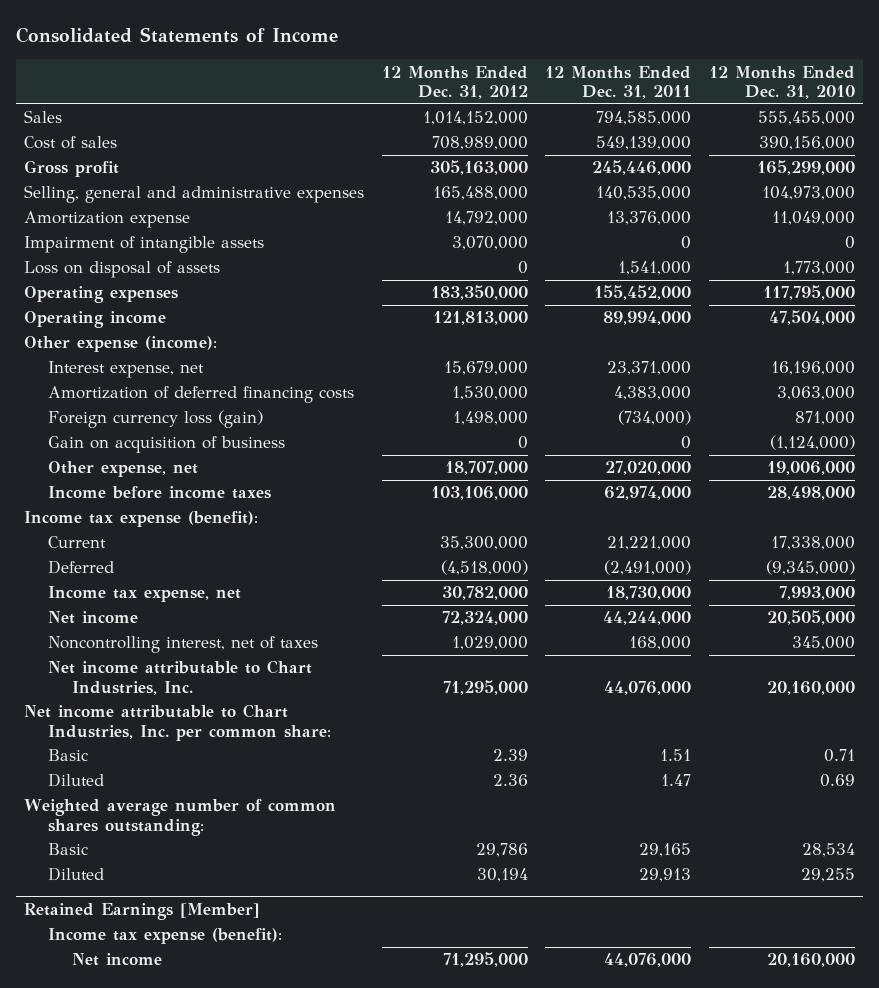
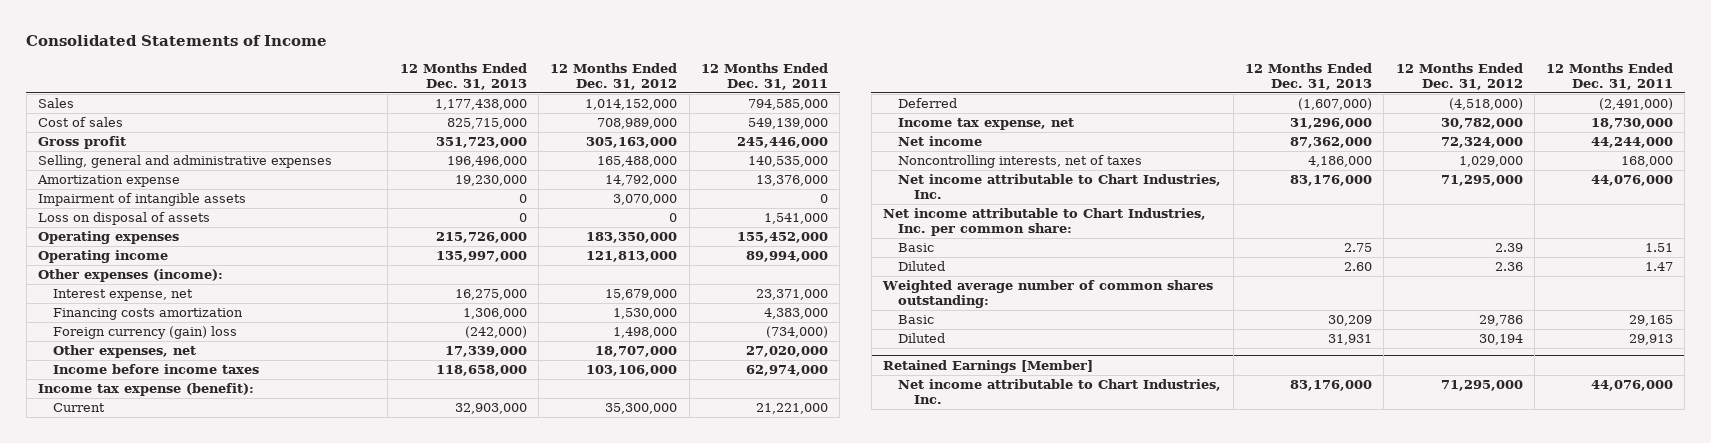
[708,65,855,100] 12 Months Ended Dec. 31, 2010 -> none
none -> [399,62,527,90] 12 Months Ended Dec. 31, 2013
[24,336,218,353] Other expense (income): -> [37,269,223,283] Other expenses (income):
[48,436,286,454] Gain on acquisition of business -> none
[48,386,355,404] Amortization of deferred financing costs -> [53,308,244,321] Financing costs amortization
[48,410,264,429] Foreign currency loss (gain) -> [53,326,238,340] Foreign currency (gain) loss
[48,461,199,478] Other expense, net -> [53,345,197,359] Other expenses, net
[48,636,319,654] Noncontrolling interest, net of taxes -> [898,155,1143,169] Noncontrolling interests, net of taxes
[48,928,283,945] Income tax expense (benefit): -> none
[71,953,162,967] Net income -> [898,379,1222,405] Net income attributable to Chart Industries, Inc.

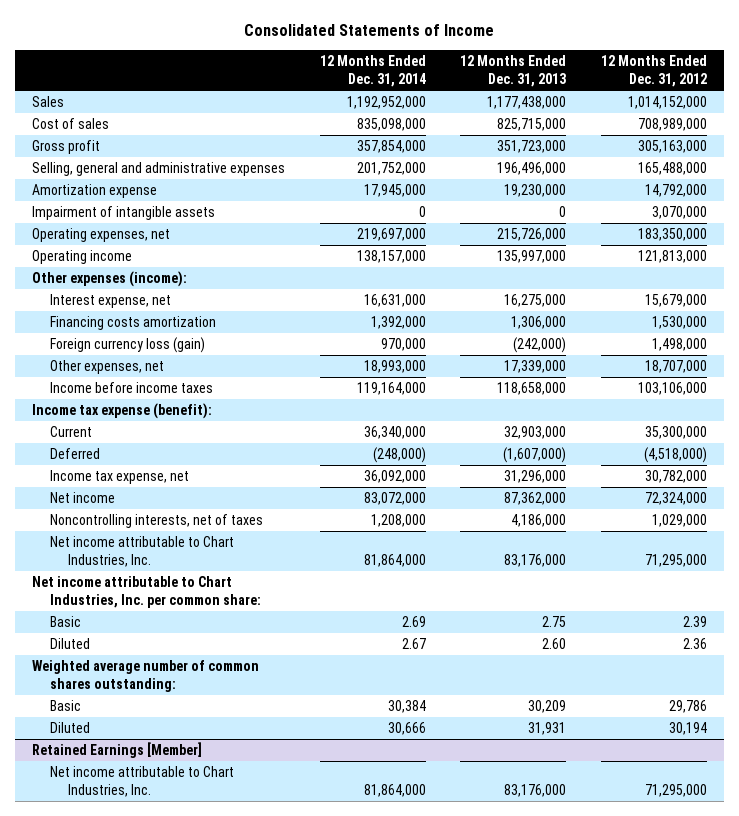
[700,62,828,90] 12 Months Ended Dec. 31, 2011 -> none
none -> [319,55,426,88] 12 Months Ended Dec. 31, 2014
[37,212,210,226] Loss on disposal of assets -> none
[37,231,179,245] Operating expenses -> [32,228,171,243] Operating expenses, net
[53,326,238,340] Foreign currency (gain) loss -> [50,337,206,354] Foreign currency loss (gain)

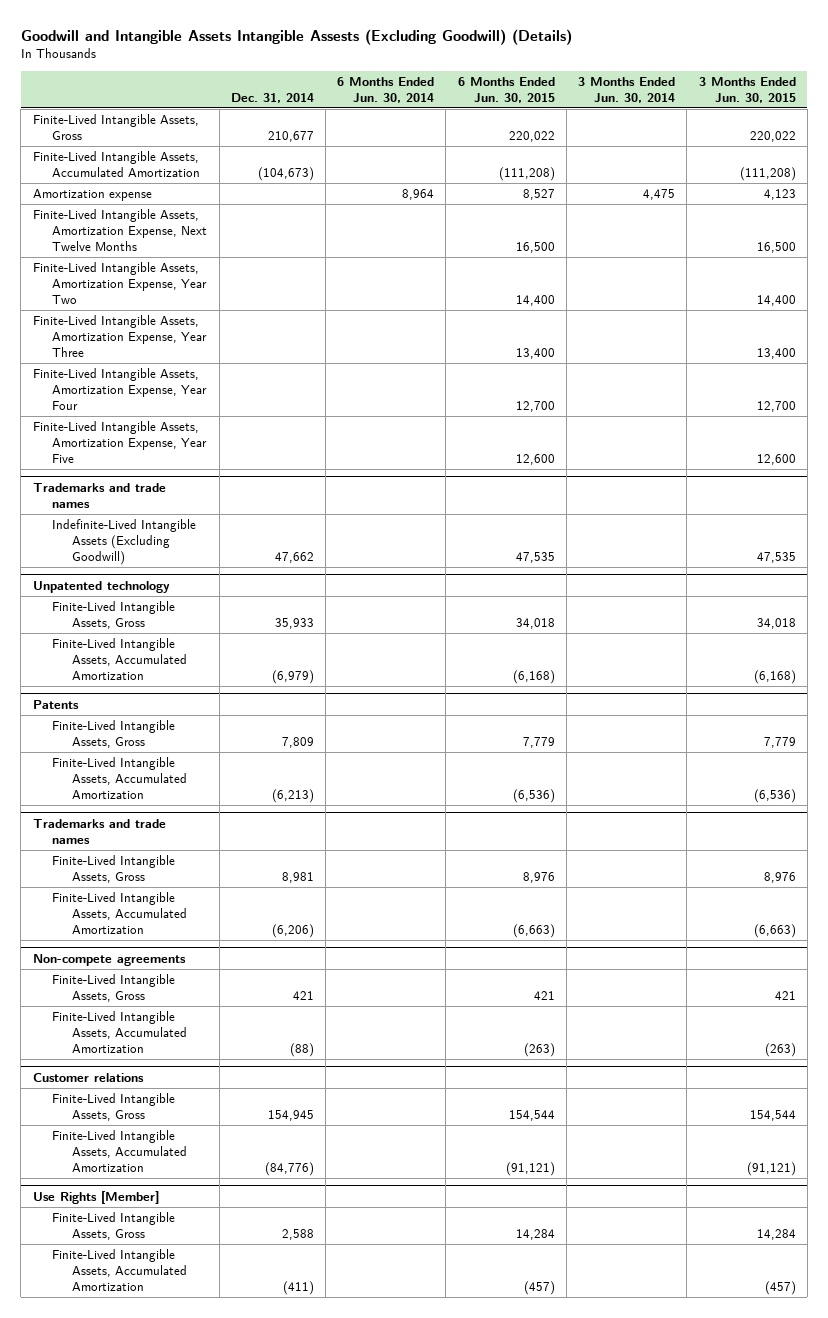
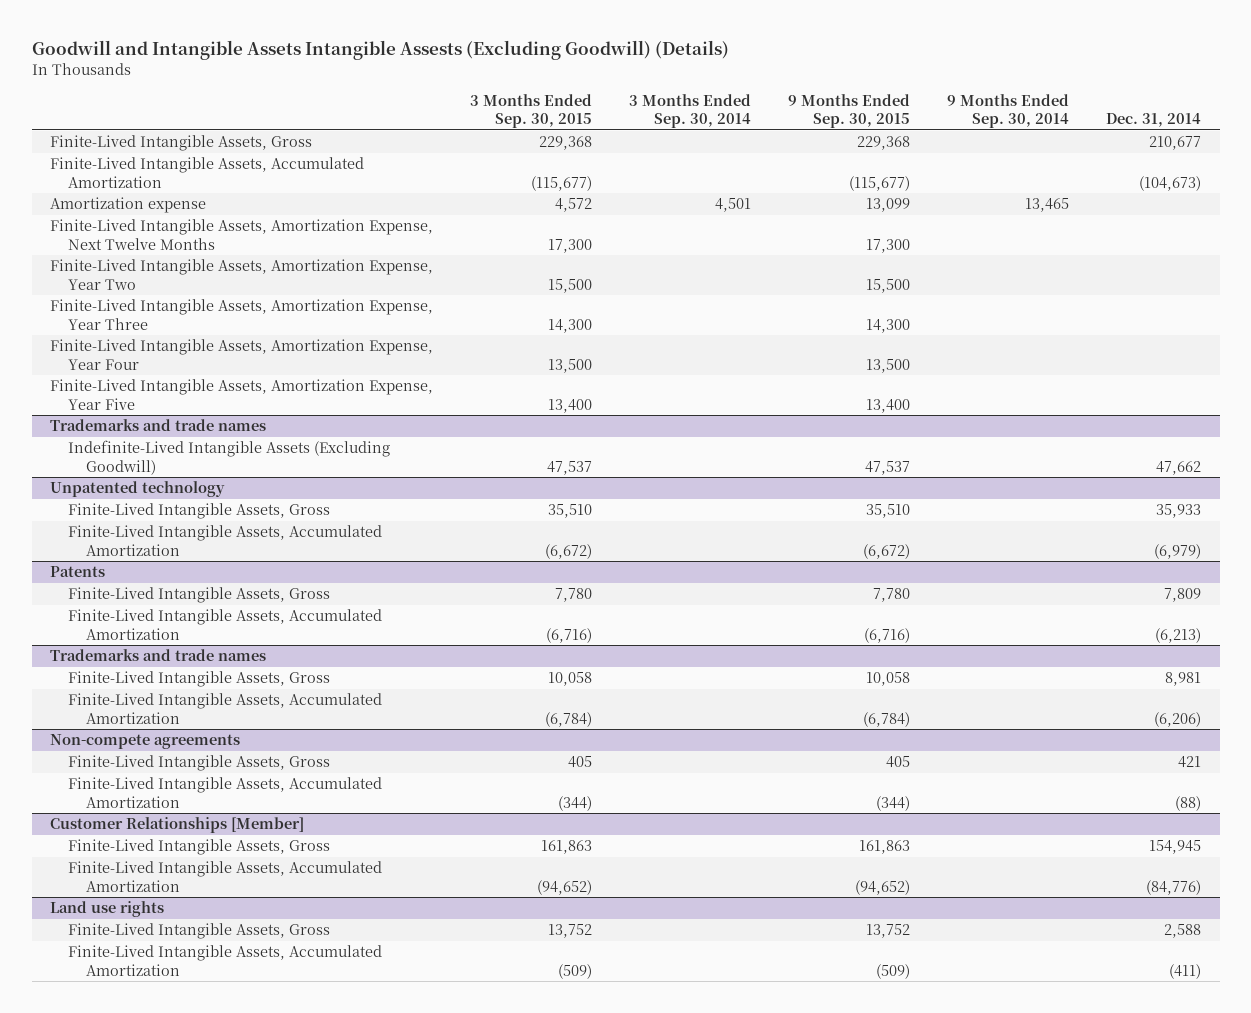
[337,76,435,103] 6 Months Ended Jun. 30, 2014 -> none
[457,76,555,103] 6 Months Ended Jun. 30, 2015 -> none
[578,76,676,103] 3 Months Ended Jun. 30, 2014 -> none
[698,76,796,103] 3 Months Ended Jun. 30, 2015 -> none
none -> [470,93,593,129] 3 Months Ended Sep. 30, 2015
none -> [629,93,752,129] 3 Months Ended Sep. 30, 2014
none -> [788,93,911,129] 9 Months Ended Sep. 30, 2015
none -> [947,93,1070,129] 9 Months Ended Sep. 30, 2014
[32,1073,144,1083] Customer relations -> [50,817,305,834] Customer Relationships [Member]
[32,1191,159,1205] Use Rights [Member] -> [50,901,165,918] Land use rights

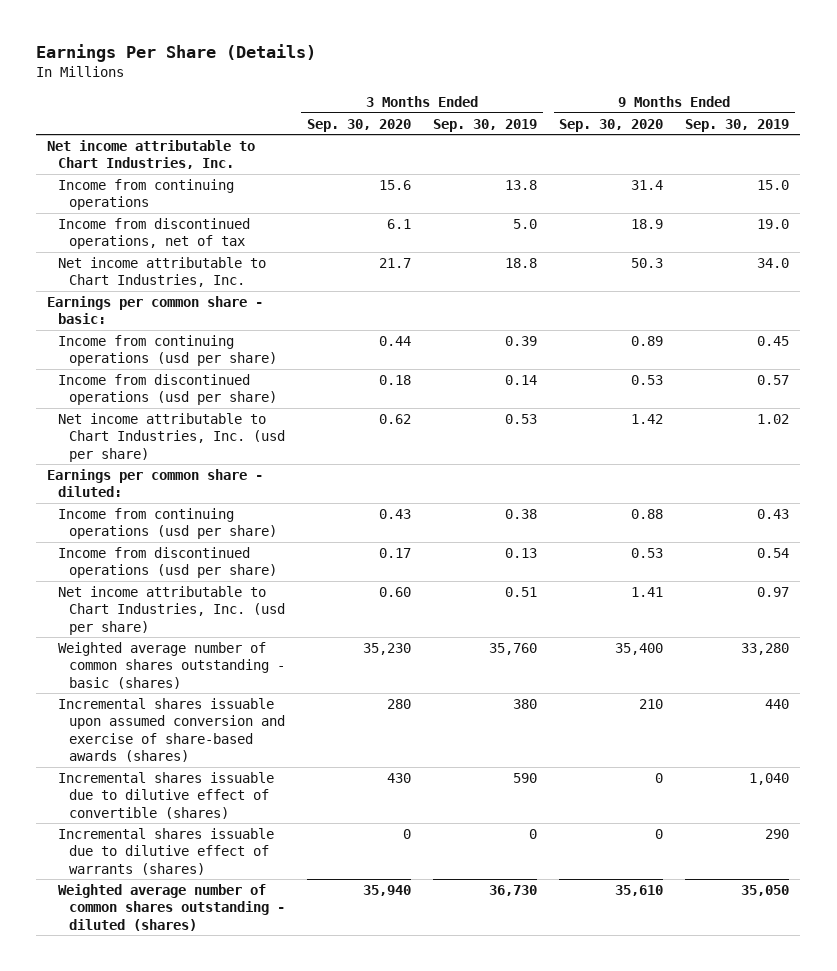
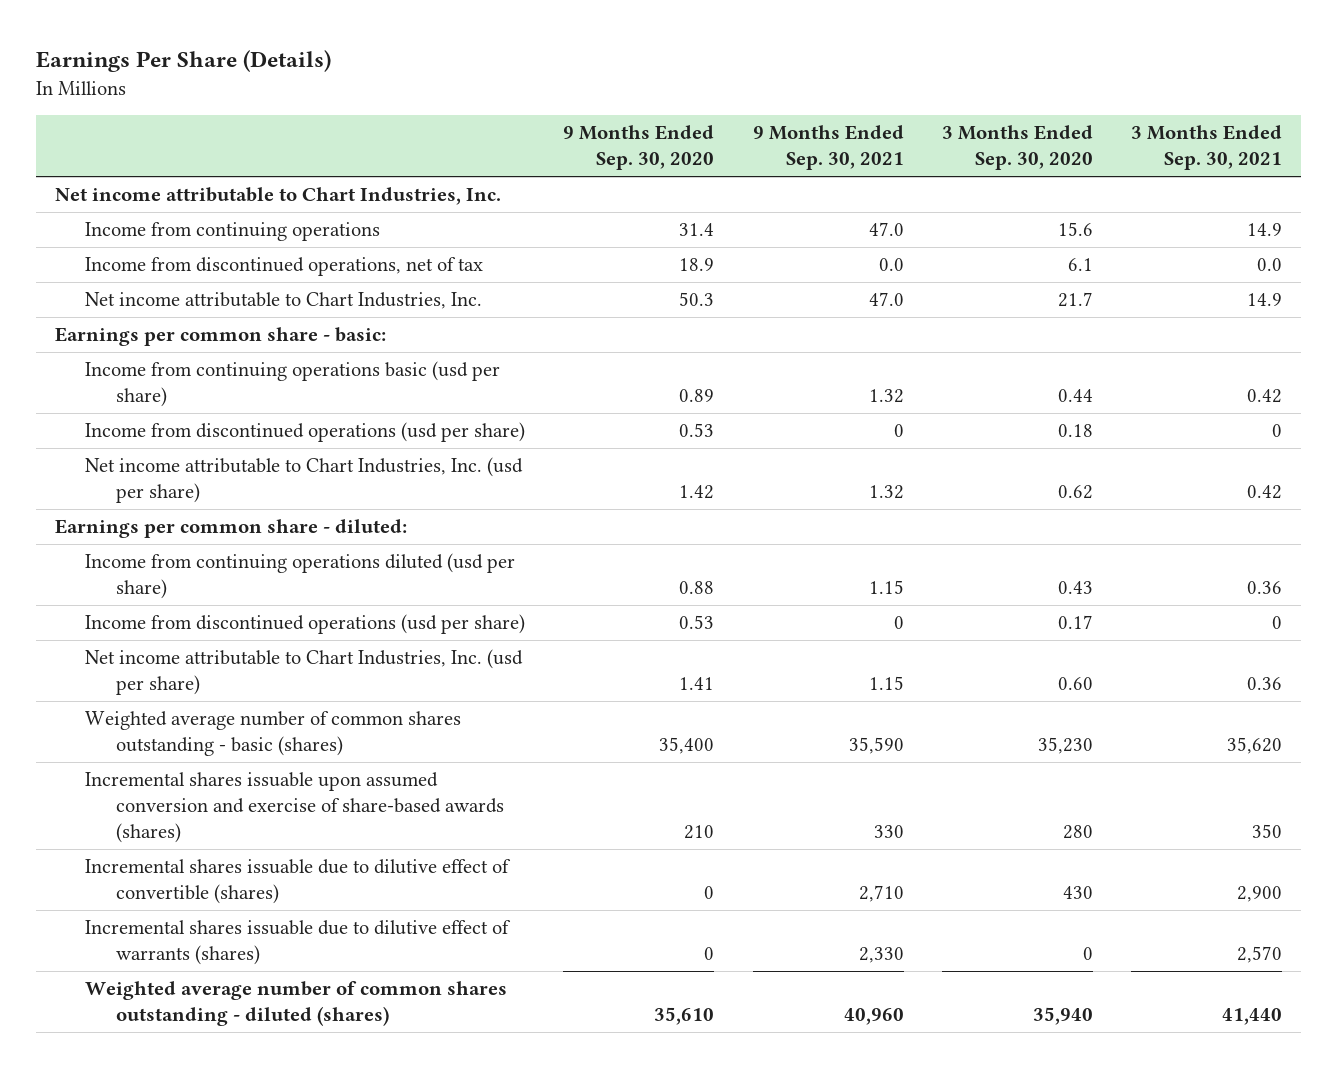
[433,118,538,132] Sep. 30, 2019 -> none
[685,118,790,132] Sep. 30, 2019 -> none
none -> [752,125,904,171] 9 Months Ended Sep. 30, 2021
none -> [1130,125,1282,171] 3 Months Ended Sep. 30, 2021
[57,334,277,367] Income from continuing operations (usd per share) -> [85,361,501,408] Income from continuing operations basic (usd per share)
[57,507,277,540] Income from continuing operations (usd per share) -> [85,553,516,600] Income from continuing operations diluted (usd per share)

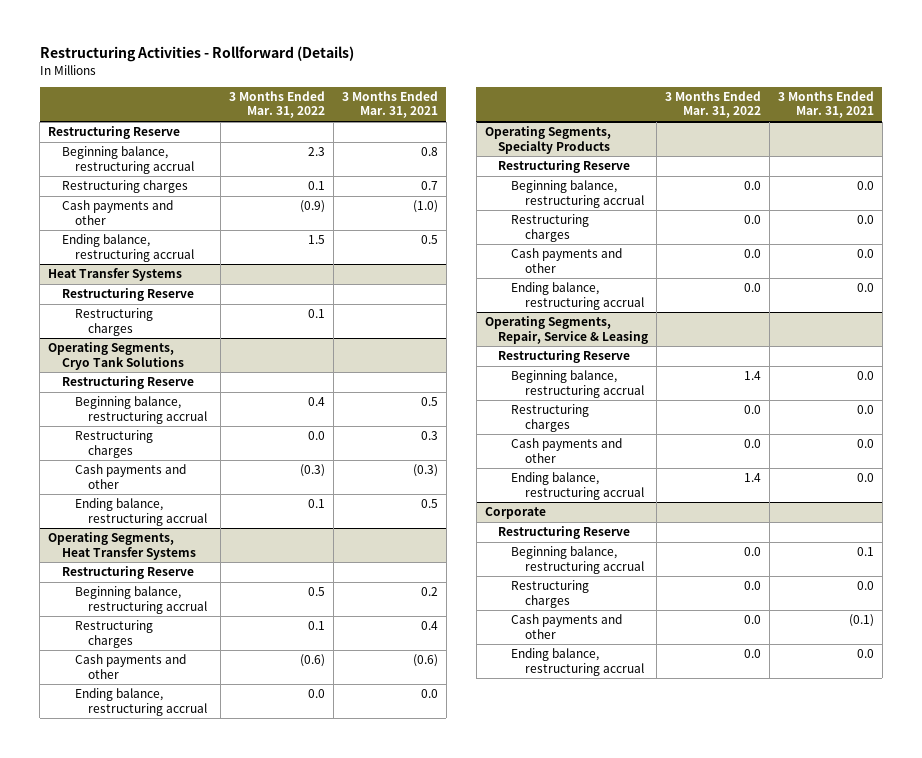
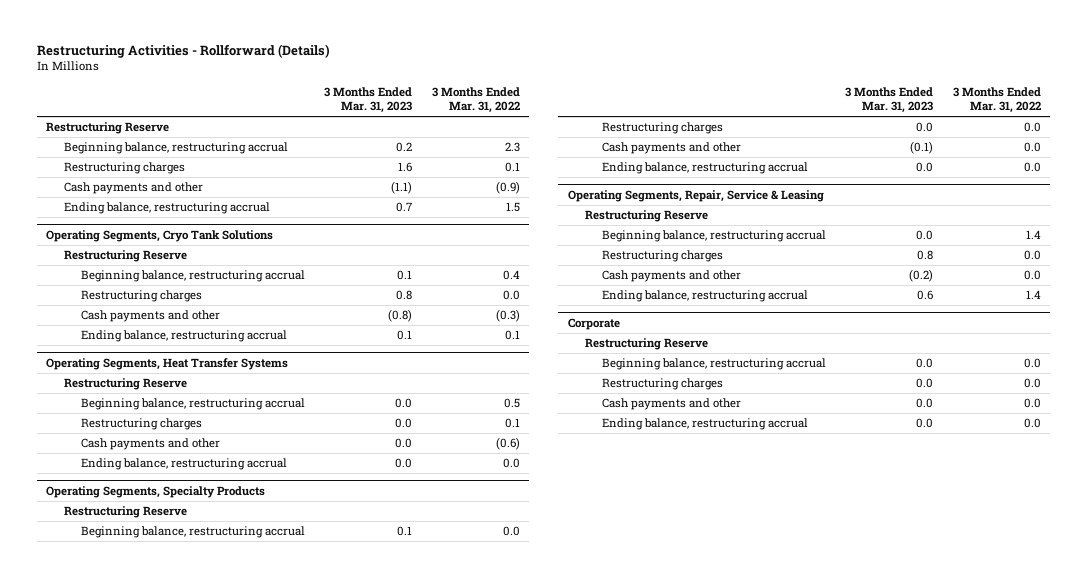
[341,91,438,119] 3 Months Ended Mar. 31, 2021 -> none
none -> [324,86,413,114] 3 Months Ended Mar. 31, 2023
[48,268,183,282] Heat Transfer Systems -> none
[61,288,194,302] Restructuring Reserve -> none
[74,308,153,336] Restructuring charges -> none

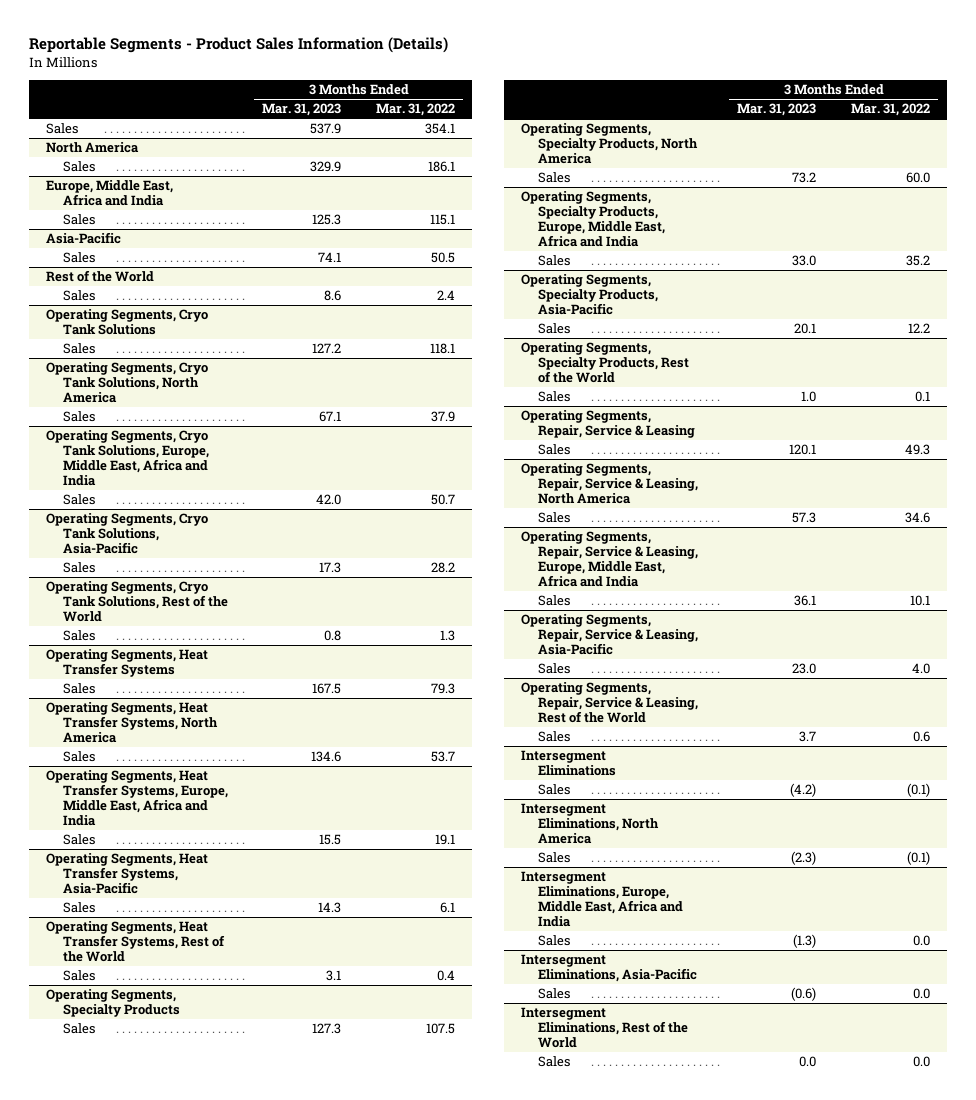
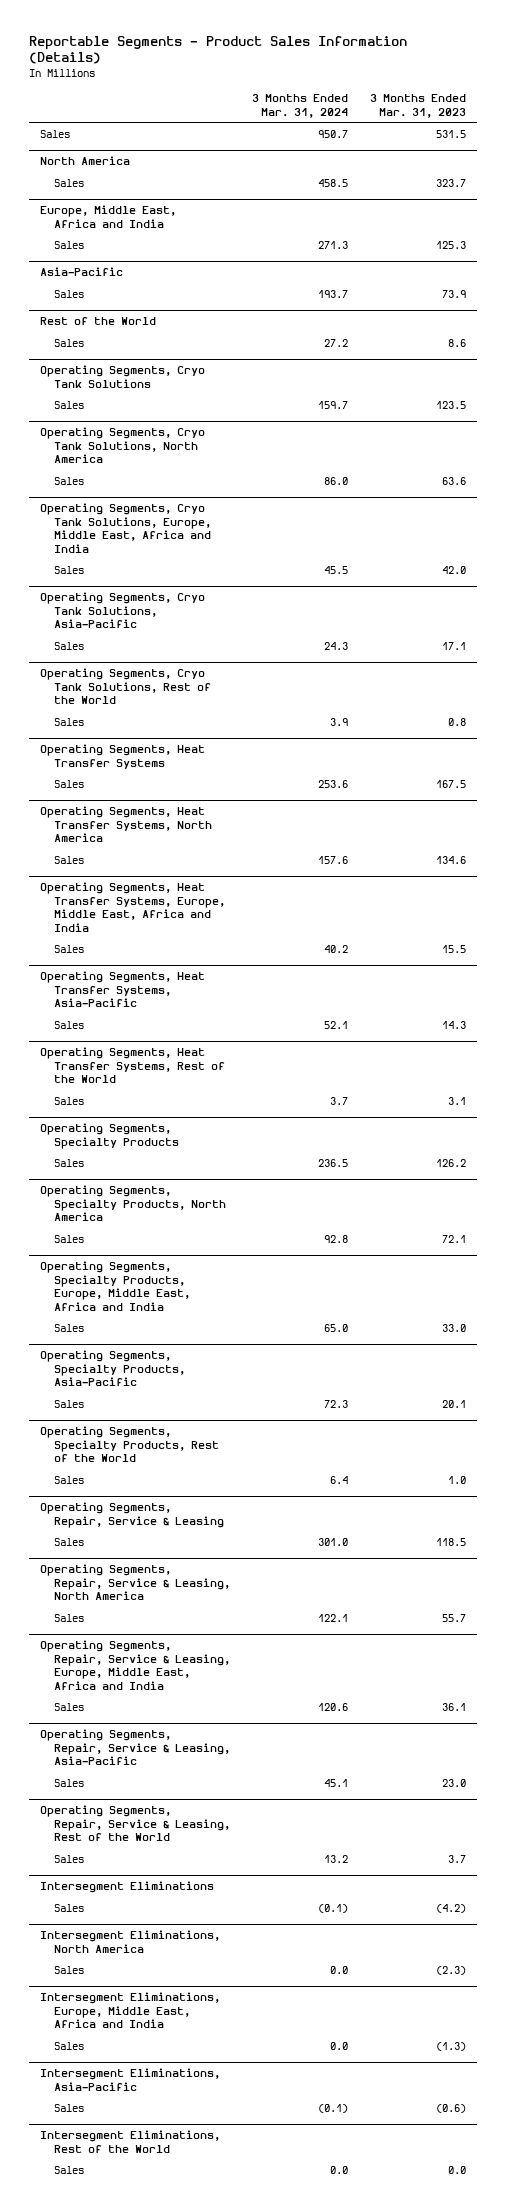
[375,103,455,117] Mar. 31, 2022 -> none
none -> [252,94,349,118] 3 Months Ended Mar. 31, 2024
[310,123,342,135] 537.9 -> [436,129,467,138] 531.5
[310,161,342,173] 329.9 -> [436,178,467,187] 323.7
[318,252,342,263] 74.1 -> [442,289,467,298] 73.9
[312,343,342,354] 127.2 -> [436,400,467,409] 123.5
[319,411,342,423] 67.1 -> [442,476,467,485] 63.6
[319,562,342,574] 17.3 -> [442,641,467,650] 17.1
[312,1023,342,1035] 127.3 -> [436,1158,467,1167] 126.2
[792,172,817,184] 73.2 -> [442,1234,467,1243] 72.1
[789,444,817,456] 120.1 -> [436,1537,467,1546] 118.5
[792,512,817,524] 57.3 -> [442,1613,467,1622] 55.7

